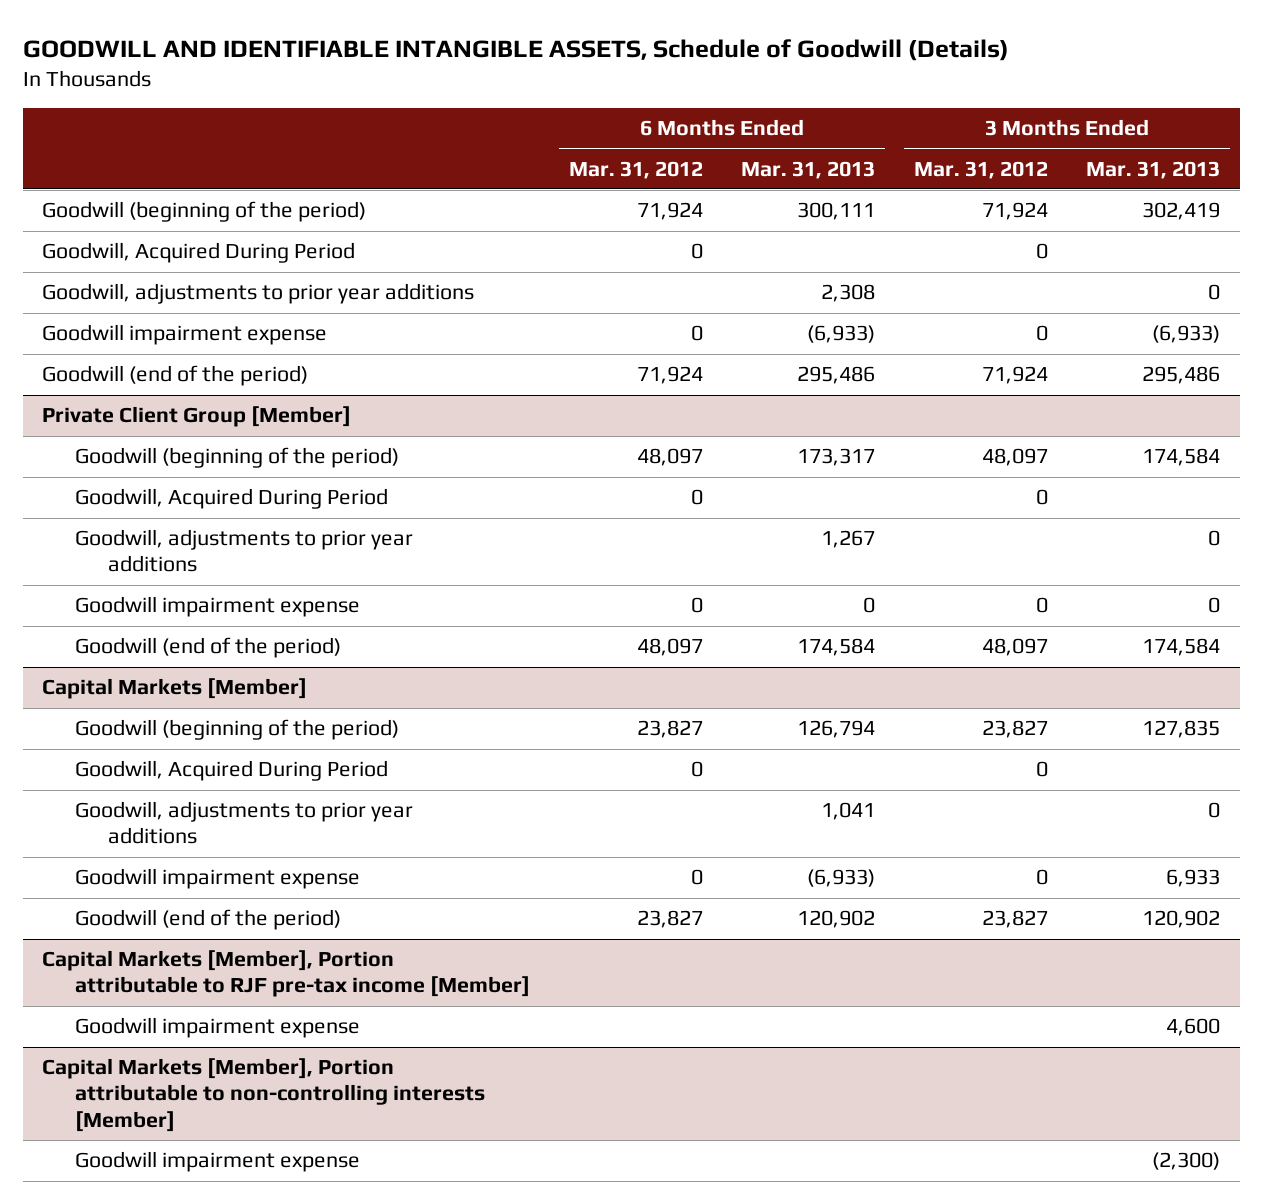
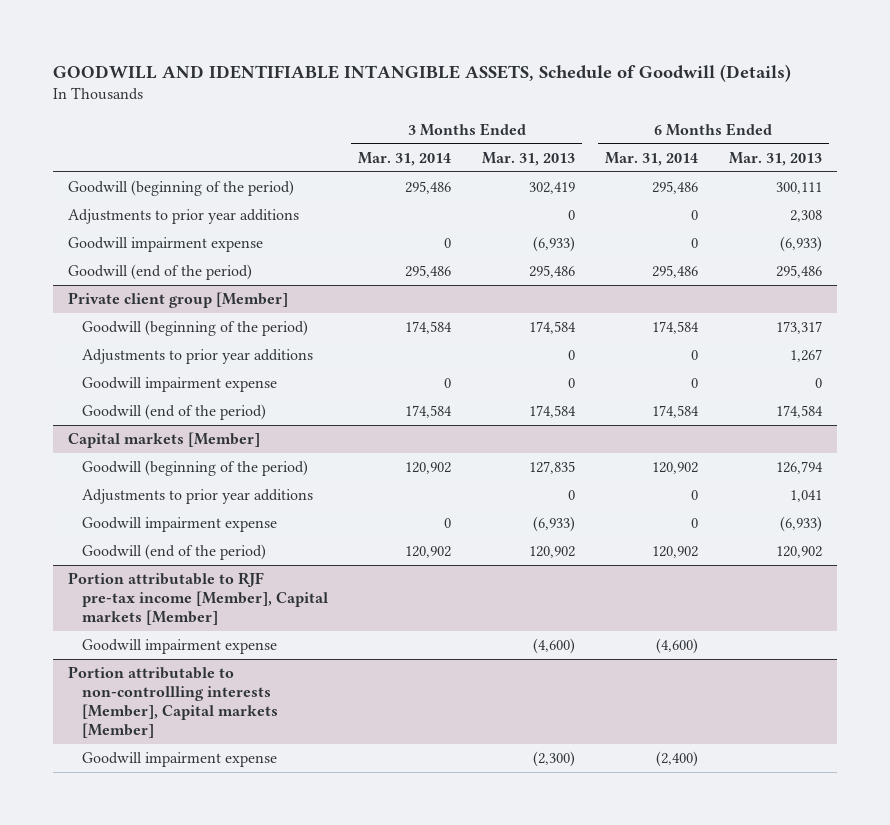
[568,160,703,179] Mar. 31, 2012 -> none
[913,160,1048,179] Mar. 31, 2012 -> none
none -> [358,151,452,166] Mar. 31, 2014
none -> [605,151,699,166] Mar. 31, 2014
[42,242,356,264] Goodwill, Acquired During Period -> none
[42,283,475,305] Goodwill, adjustments to prior year additions -> [68,209,300,225] Adjustments to prior year additions
[42,406,352,428] Private Client Group [Member] -> [68,292,289,309] Private client group [Member]
[75,488,389,510] Goodwill, Acquired During Period -> none
[75,529,414,573] Goodwill, adjustments to prior year additions -> [81,349,313,365] Adjustments to prior year additions
[42,678,308,700] Capital Markets [Member] -> [68,432,261,449] Capital markets [Member]
[75,760,389,782] Goodwill, Acquired During Period -> none
[75,801,414,845] Goodwill, adjustments to prior year additions -> [81,489,313,505] Adjustments to prior year additions
[1166,869,1221,888] 6,933 -> [532,516,575,533] (6,933)
[42,950,531,998] Capital Markets [Member], Portion attributable to RJF pre-tax income [Member] -> [68,572,328,625] Portion attributable to RJF pre-tax income [Member], Capital markets [Member]
[1166,1018,1221,1037] 4,600 -> [532,638,575,655] (4,600)
[42,1058,486,1132] Capital Markets [Member], Portion attributable to non-controlling interests [Member] -> [68,666,278,738] Portion attributable to non-controllling interests [Member], Capital markets [Member]

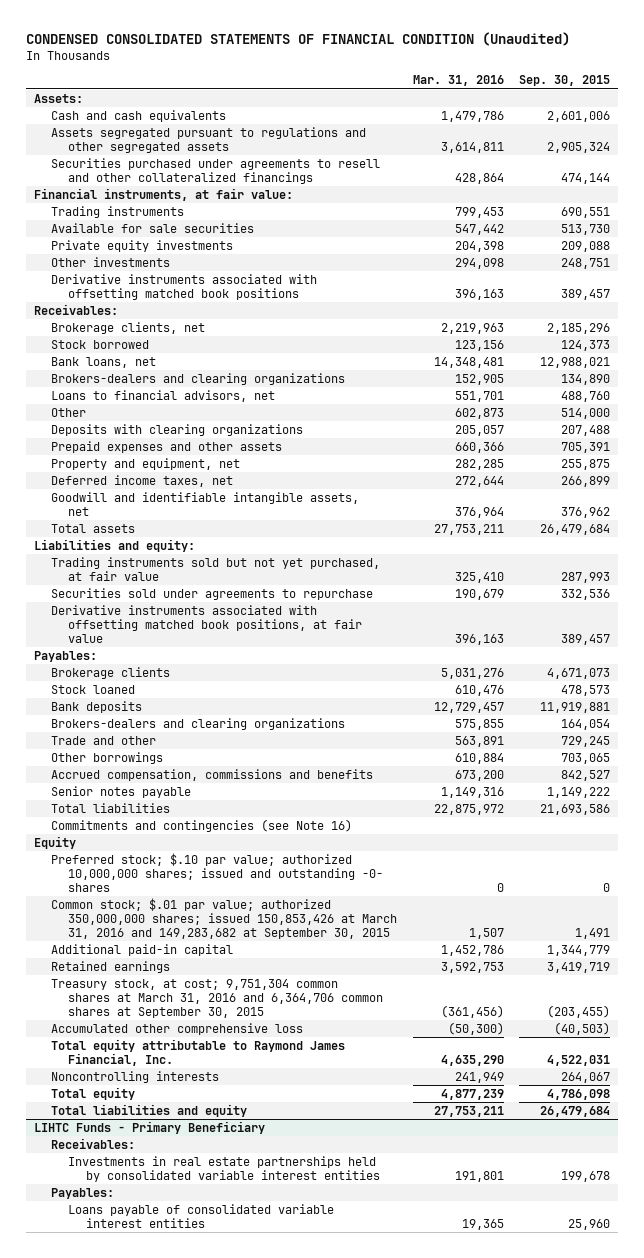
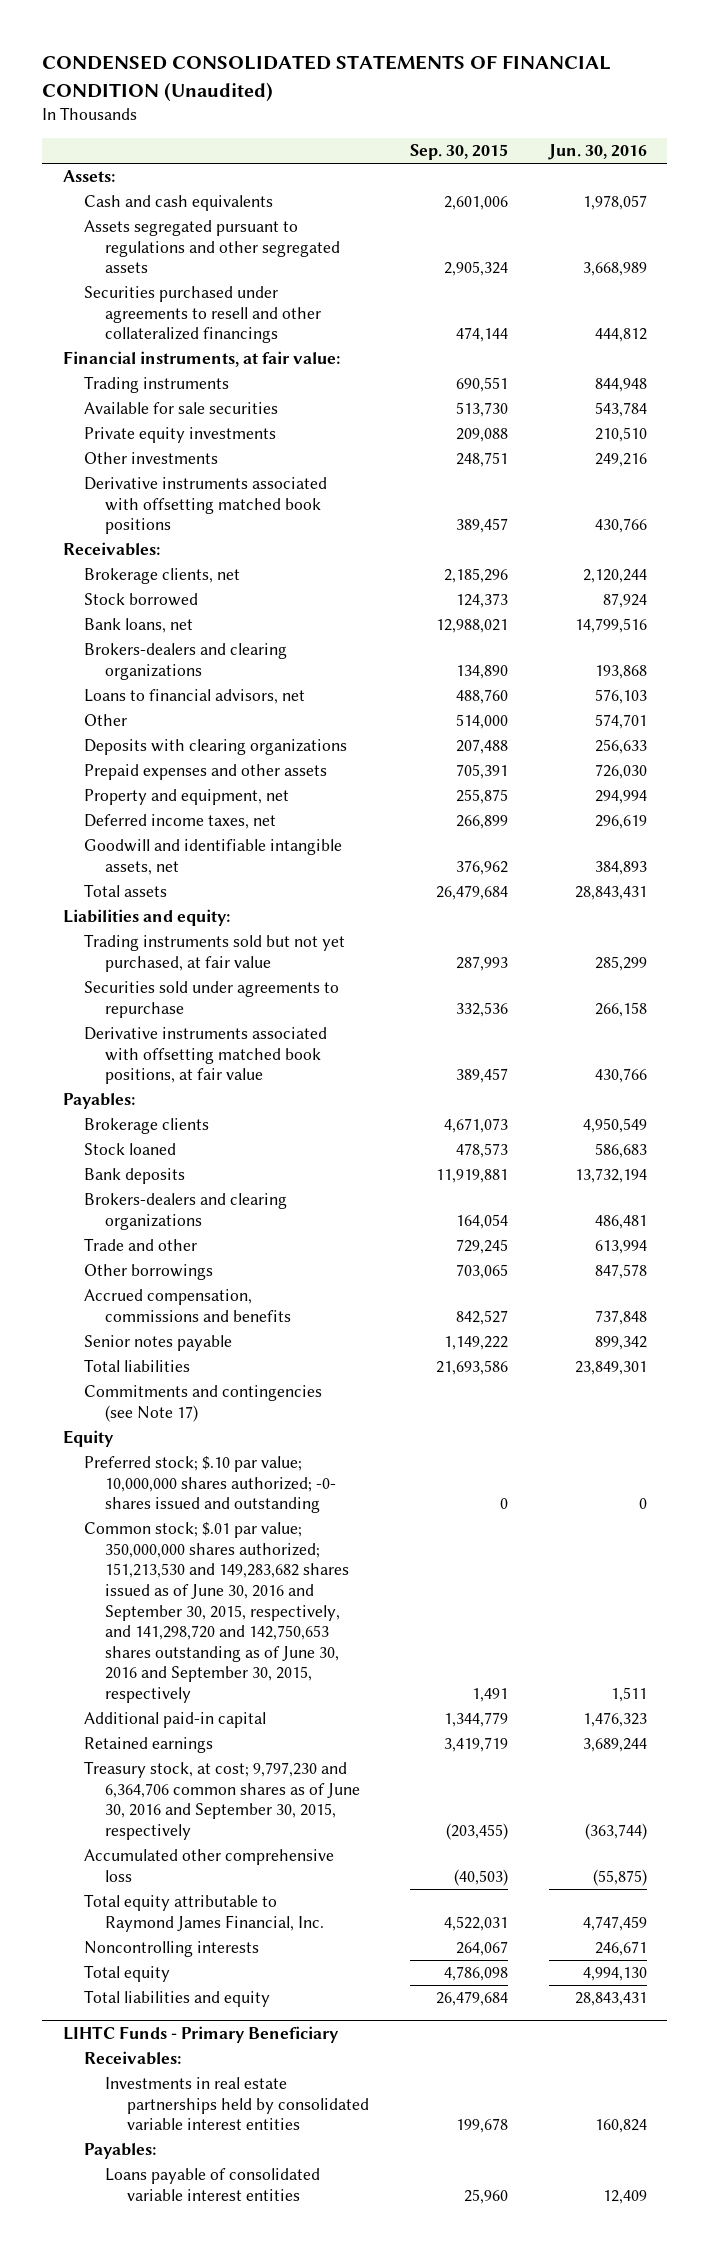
[412,75,504,87] Mar. 31, 2016 -> none
none -> [547,144,647,161] Jun. 30, 2016
[51,818,353,832] Commitments and contingencies (see Note 16) -> [84,1385,323,1422] Commitments and contingencies (see Note 17)
[51,852,384,892] Preferred stock; $.10 par value; authorized 10,000,000 shares; issued and outstanding -0- shares -> [84,1456,337,1514] Preferred stock; $.10 par value; 10,000,000 shares authorized; -0- shares issued and outstanding
[51,897,398,939] Common stock; $.01 par value; authorized 350,000,000 shares; issued 150,853,426 at March 31, 2016 and 149,283,682 at September 30, 2015 -> [84,1522,350,1703] Common stock; $.01 par value; 350,000,000 shares authorized; 151,213,530 and 149,283,682 shares issued as of June 30, 2016 and September 30, 2015, respectively, and 141,298,720 and 142,750,653 shares outstanding as of June 30, 2016 and September 30, 2015, respectively
[51,978,384,1018] Treasury stock, at cost; 9,751,304 common shares at March 31, 2016 and 6,364,706 common shares at September 30, 2015 -> [84,1761,361,1841] Treasury stock, at cost; 9,797,230 and 6,364,706 common shares as of June 30, 2016 and September 30, 2015, respectively

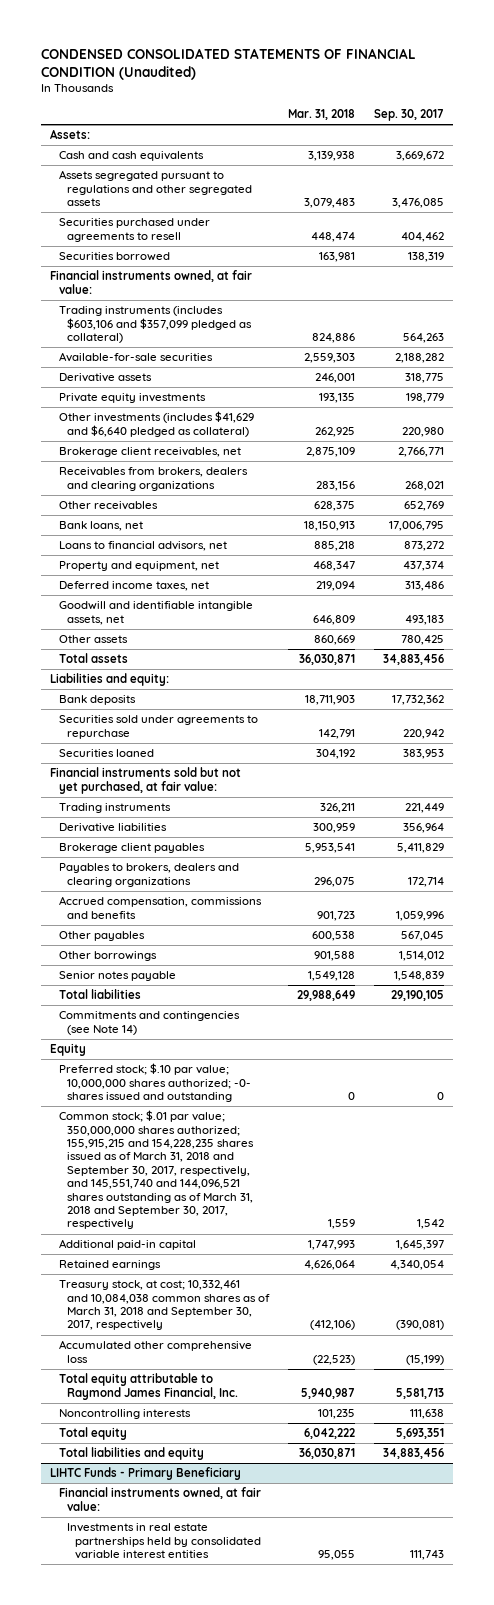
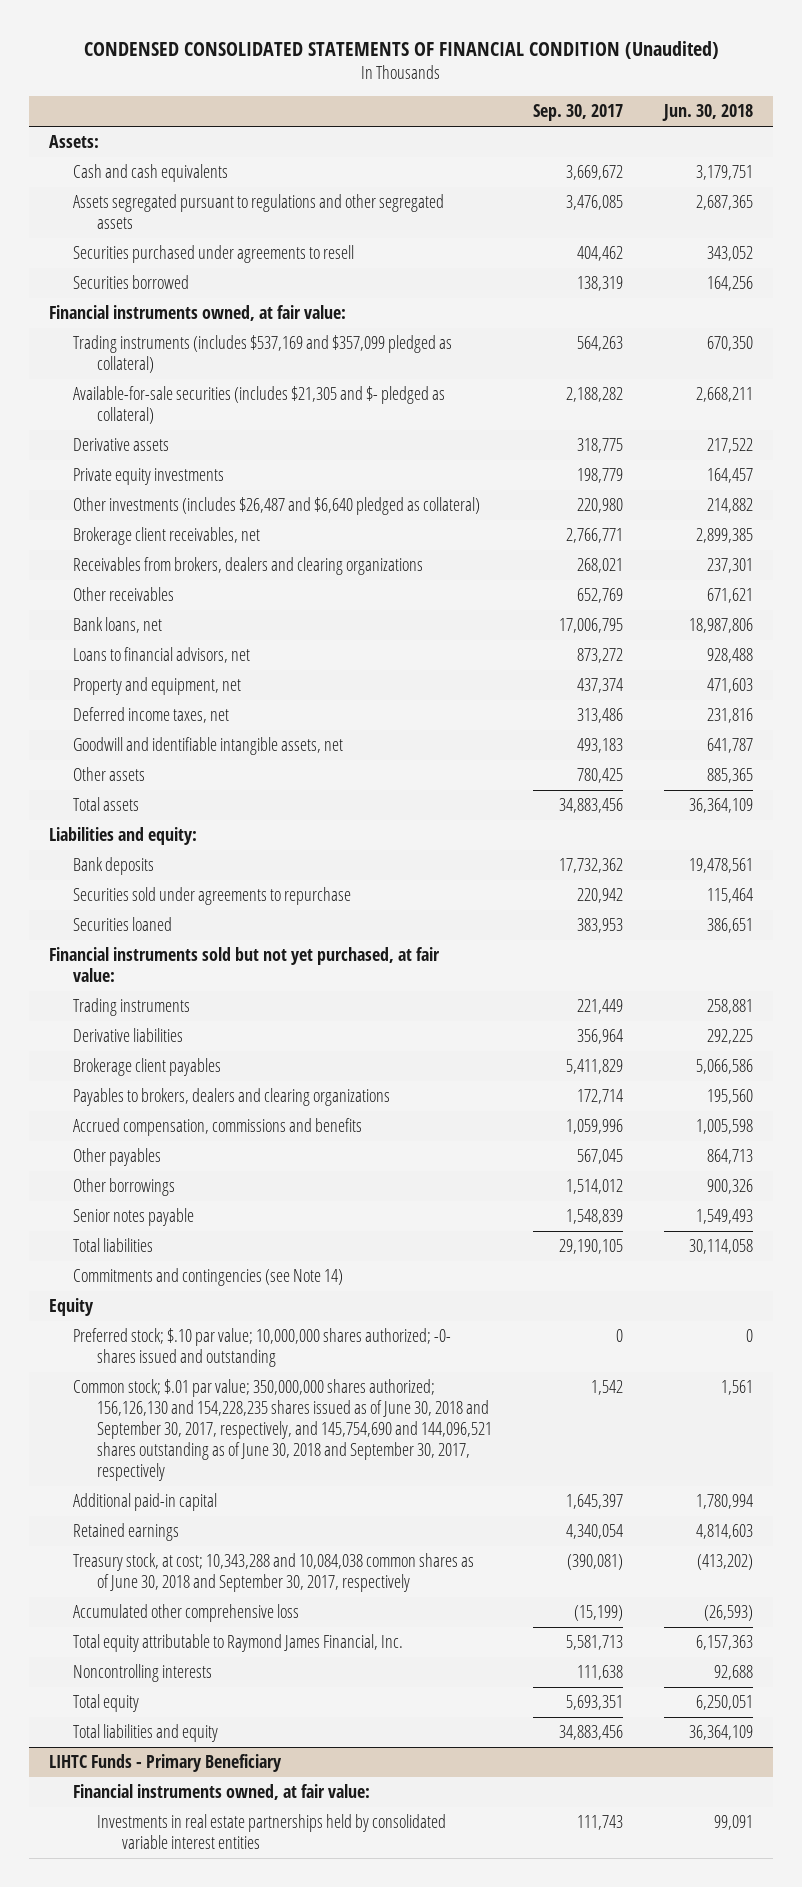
[287,109,355,121] Mar. 31, 2018 -> none
none -> [662,104,754,122] Jun. 30, 2018
[58,306,252,344] Trading instruments (includes $603,106 and $357,099 pledged as collateral) -> [73,335,453,374] Trading instruments (includes $537,169 and $357,099 pledged as collateral)
[58,352,213,363] Available-for-sale securities -> [73,386,446,425] Available-for-sale securities (includes $21,305 and $- pledged as collateral)
[58,411,254,437] Other investments (includes $41,629 and $6,640 pledged as collateral) -> [73,497,481,516] Other investments (includes $26,487 and $6,640 pledged as collateral)
[58,1110,254,1230] Common stock; $.01 par value; 350,000,000 shares authorized; 155,915,215 and 154,228,235 shares issued as of March 31, 2018 and September 30, 2017, respectively, and 145,551,740 and 144,096,521 shares outstanding as of March 31, 2018 and September 30, 2017, respectively -> [73,1379,493,1482] Common stock; $.01 par value; 350,000,000 shares authorized; 156,126,130 and 154,228,235 shares issued as of June 30, 2018 and September 30, 2017, respectively, and 145,754,690 and 144,096,521 shares outstanding as of June 30, 2018 and September 30, 2017, respectively
[58,1280,270,1331] Treasury stock, at cost; 10,332,461 and 10,084,038 common shares as of March 31, 2018 and September 30, 2017, respectively -> [73,1553,475,1593] Treasury stock, at cost; 10,343,288 and 10,084,038 common shares as of June 30, 2018 and September 30, 2017, respectively

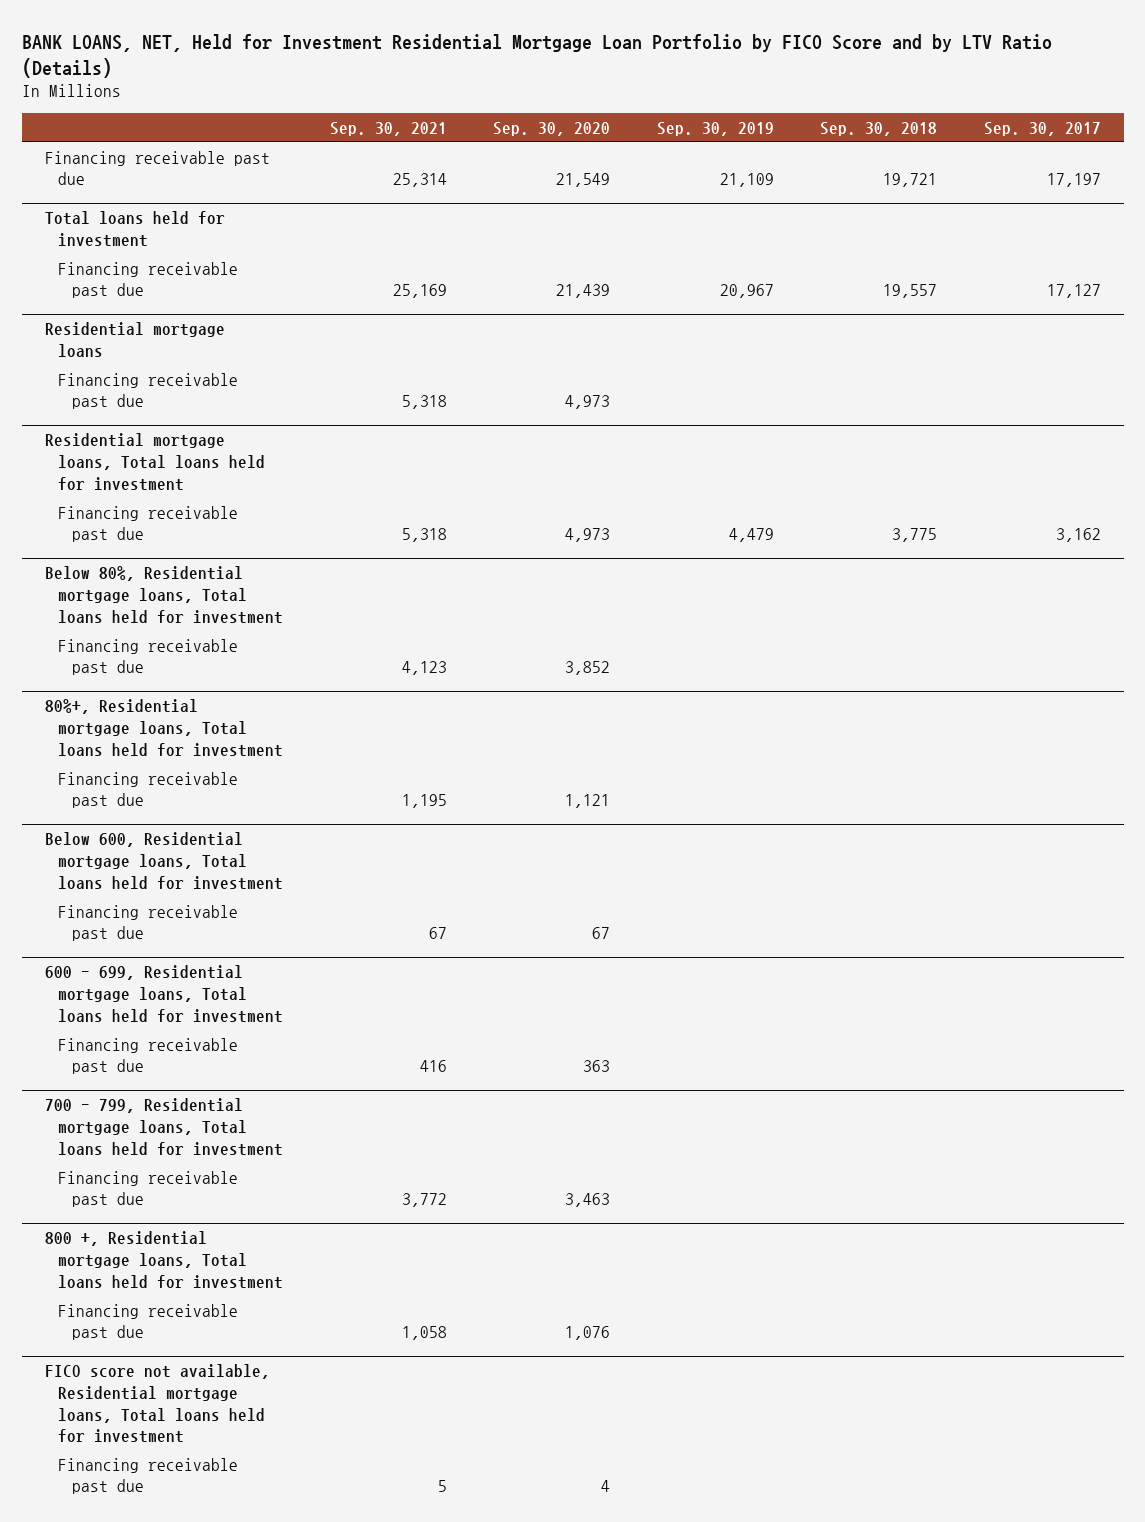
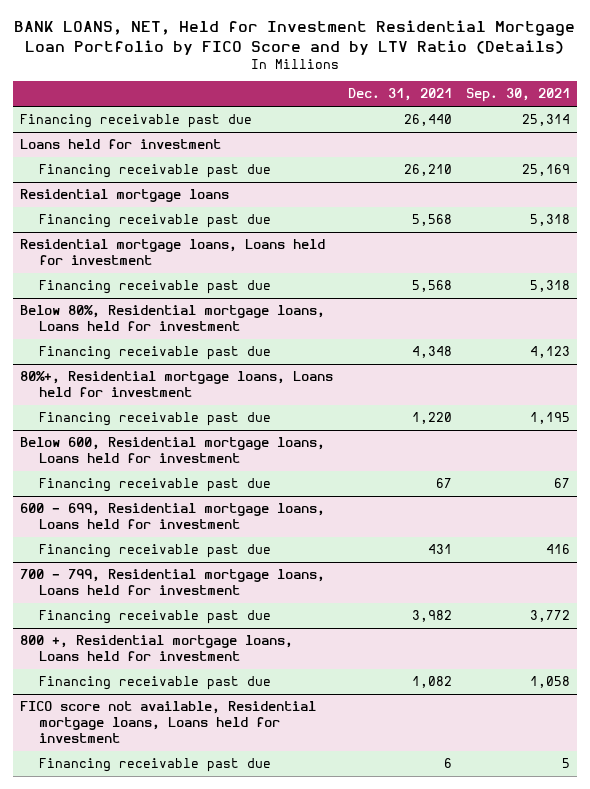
[493,121,611,136] Sep. 30, 2020 -> none
[656,121,774,136] Sep. 30, 2019 -> none
[820,121,938,136] Sep. 30, 2018 -> none
[983,121,1101,136] Sep. 30, 2017 -> none
none -> [347,88,452,102] Dec. 31, 2021
[44,211,225,248] Total loans held for investment -> [20,139,222,150] Loans held for investment
[44,433,266,491] Residential mortgage loans, Total loans held for investment -> [20,239,326,266] Residential mortgage loans, Loans held for investment
[44,566,284,624] Below 80%, Residential mortgage loans, Total loans held for investment -> [20,305,326,332] Below 80%, Residential mortgage loans, Loans held for investment
[44,699,284,757] 80%+, Residential mortgage loans, Total loans held for investment -> [20,371,334,398] 80%+, Residential mortgage loans, Loans held for investment
[44,832,284,890] Below 600, Residential mortgage loans, Total loans held for investment -> [20,437,326,464] Below 600, Residential mortgage loans, Loans held for investment
[44,965,284,1023] 600 - 699, Residential mortgage loans, Total loans held for investment -> [20,503,326,530] 600 - 699, Residential mortgage loans, Loans held for investment
[44,1098,284,1156] 700 - 799, Residential mortgage loans, Total loans held for investment -> [20,569,326,596] 700 - 799, Residential mortgage loans, Loans held for investment
[44,1231,284,1289] 800 +, Residential mortgage loans, Total loans held for investment -> [20,635,294,662] 800 +, Residential mortgage loans, Loans held for investment
[44,1364,270,1444] FICO score not available, Residential mortgage loans, Total loans held for investment -> [20,701,317,744] FICO score not available, Residential mortgage loans, Loans held for investment

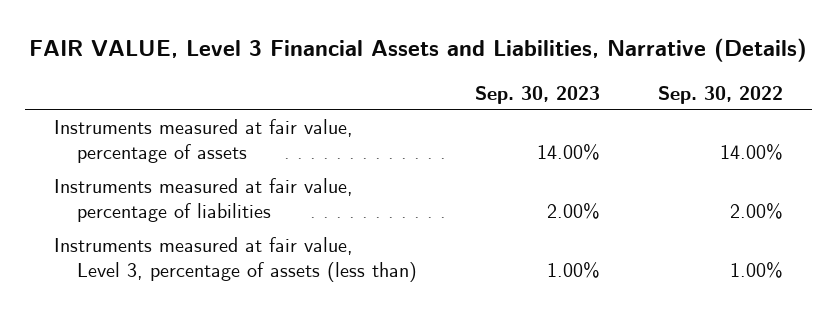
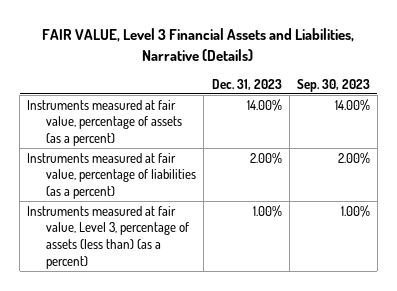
[657,85,783,104] Sep. 30, 2022 -> none
none -> [211,78,282,90] Dec. 31, 2023
[54,118,354,164] Instruments measured at fair value, percentage of assets -> [27,99,183,147] Instruments measured at fair value, percentage of assets (as a percent)
[54,177,354,223] Instruments measured at fair value, percentage of liabilities -> [27,152,197,200] Instruments measured at fair value, percentage of liabilities (as a percent)
[54,236,418,283] Instruments measured at fair value, Level 3, percentage of assets (less than) -> [27,205,190,269] Instruments measured at fair value, Level 3, percentage of assets (less than) (as a percent)

